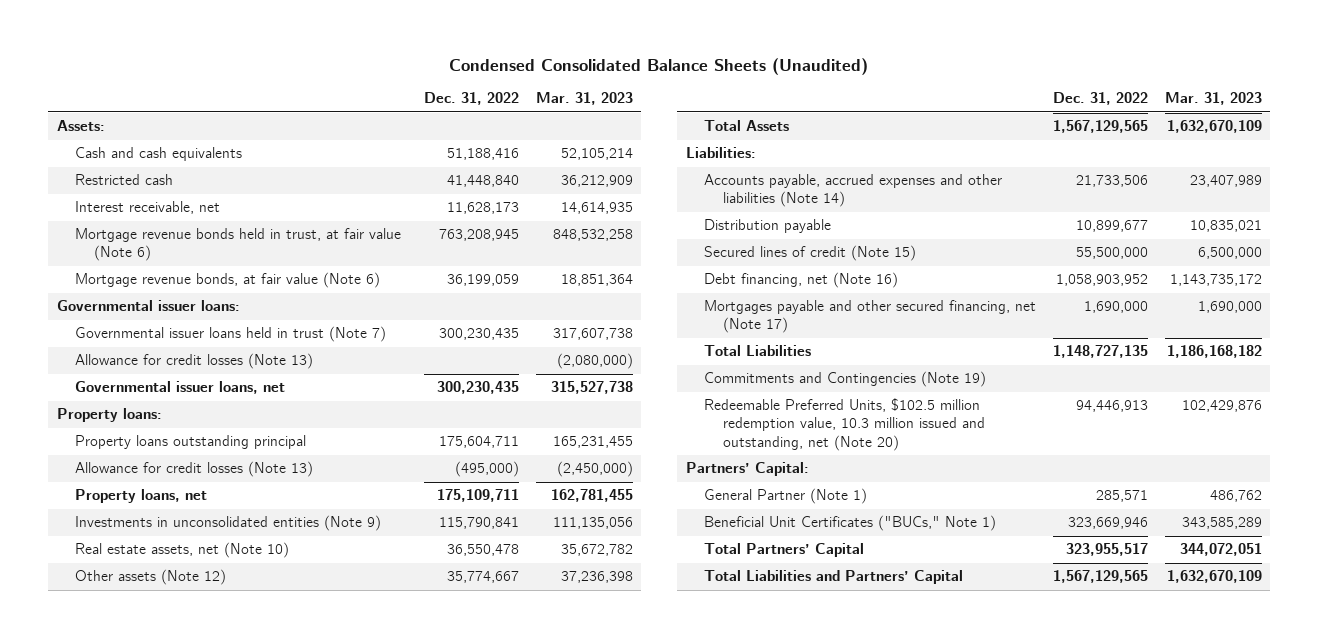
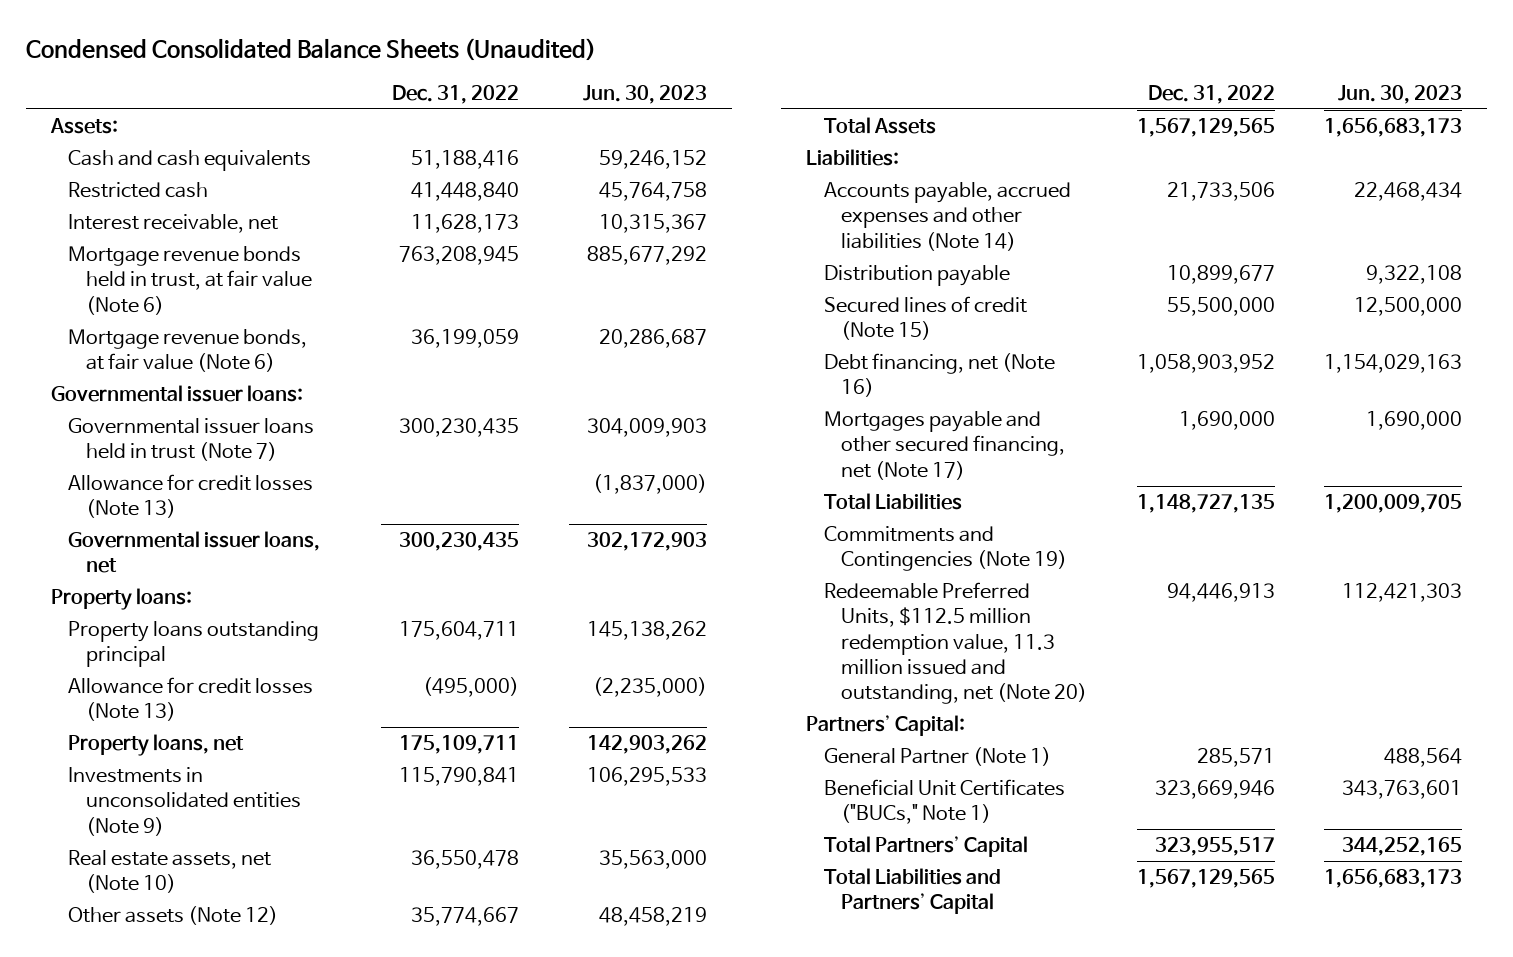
[535,92,633,106] Mar. 31, 2023 -> none
none -> [583,84,708,104] Jun. 30, 2023
[704,398,986,451] Redeemable Preferred Units, $102.5 million redemption value, 10.3 million issued and outstanding, net (Note 20) -> [823,582,1087,704] Redeemable Preferred Units, $112.5 million redemption value, 11.3 million issued and outstanding, net (Note 20)

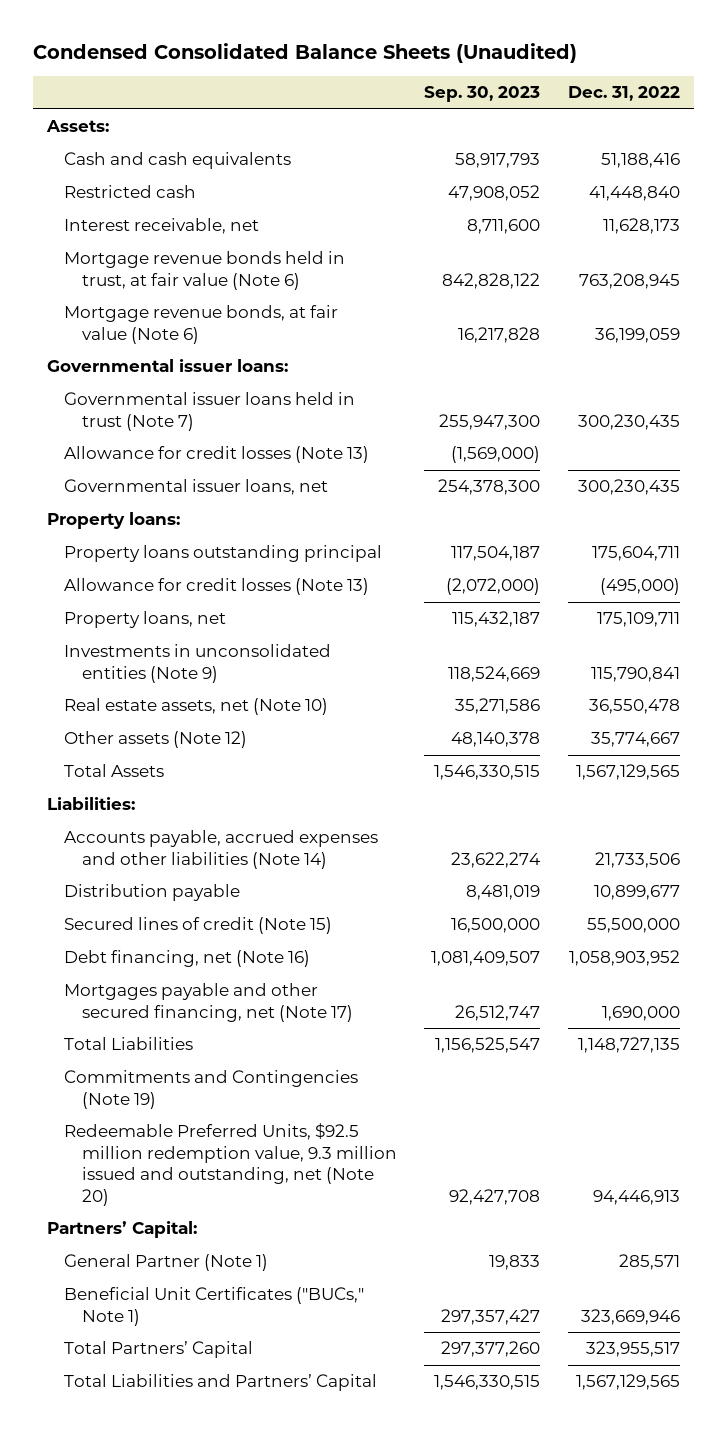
[583,84,708,104] Jun. 30, 2023 -> none
none -> [424,86,541,103] Sep. 30, 2023
[823,582,1087,704] Redeemable Preferred Units, $112.5 million redemption value, 11.3 million issued and outstanding, net (Note 20) -> [64,1123,397,1207] Redeemable Preferred Units, $92.5 million redemption value, 9.3 million issued and outstanding, net (Note 20)

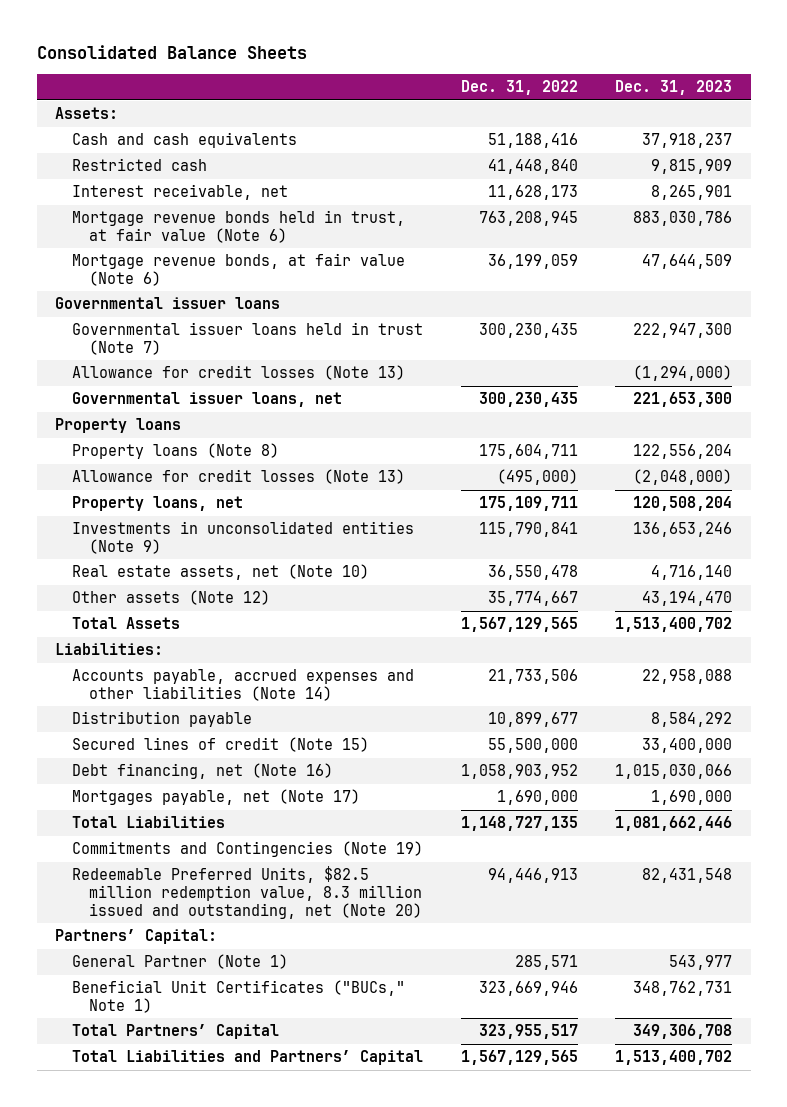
[33,43,578,64] Condensed Consolidated Balance Sheets (Unaudited) -> [36,45,307,60] Consolidated Balance Sheets
[424,86,541,103] Sep. 30, 2023 -> none
none -> [615,80,733,96] Dec. 31, 2023
[47,359,289,373] Governmental issuer loans: -> [55,297,281,310] Governmental issuer loans
[47,512,181,530] Property loans: -> [55,418,182,434] Property loans
[64,545,383,563] Property loans outstanding principal -> [72,443,280,460] Property loans (Note 8)
[64,983,353,1022] Mortgages payable and other secured financing, net (Note 17) -> [72,789,361,806] Mortgages payable, net (Note 17)
[64,1123,397,1207] Redeemable Preferred Units, $92.5 million redemption value, 9.3 million issued and outstanding, net (Note 20) -> [72,866,422,920] Redeemable Preferred Units, $82.5 million redemption value, 8.3 million issued and outstanding, net (Note 20)

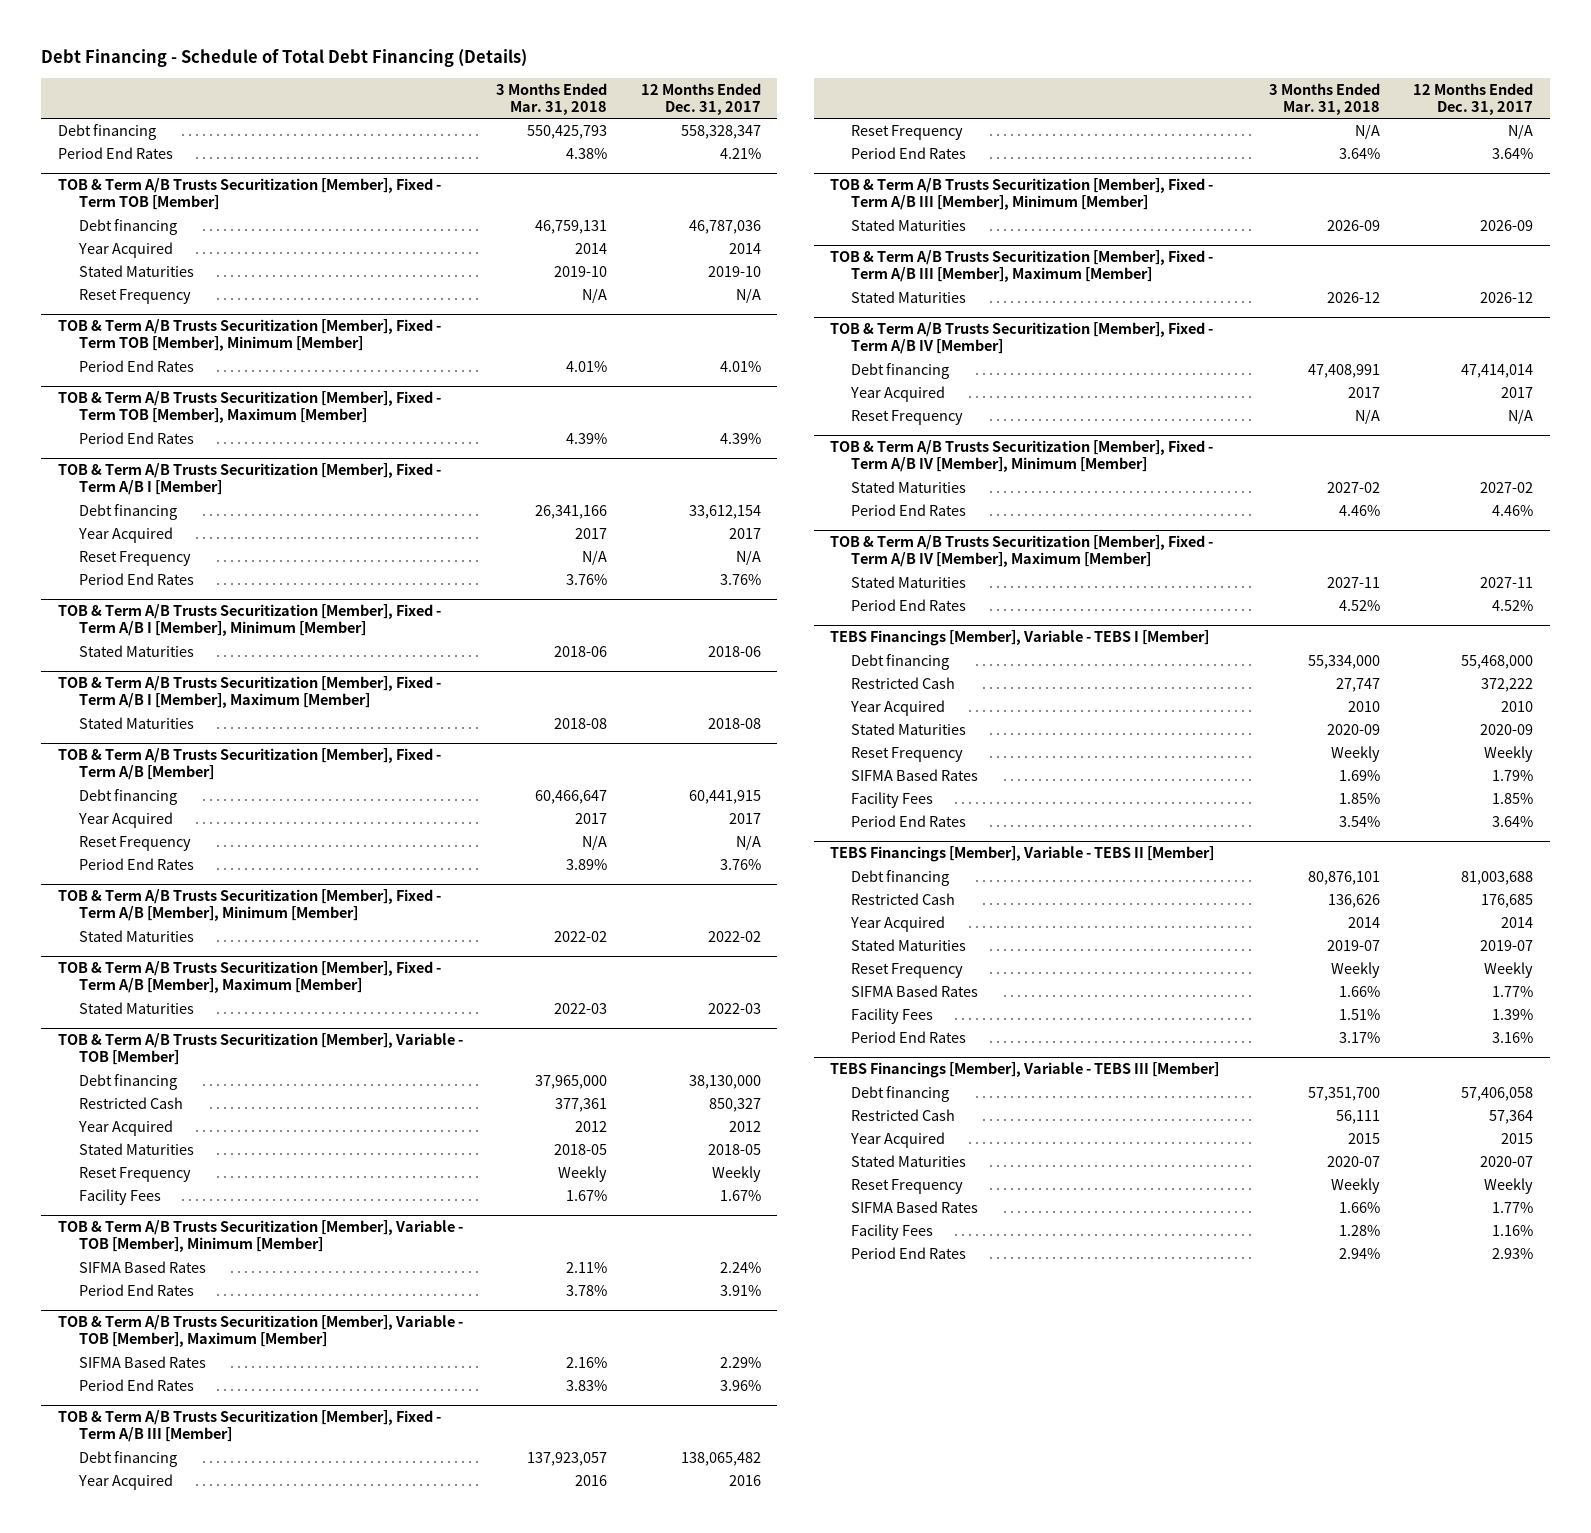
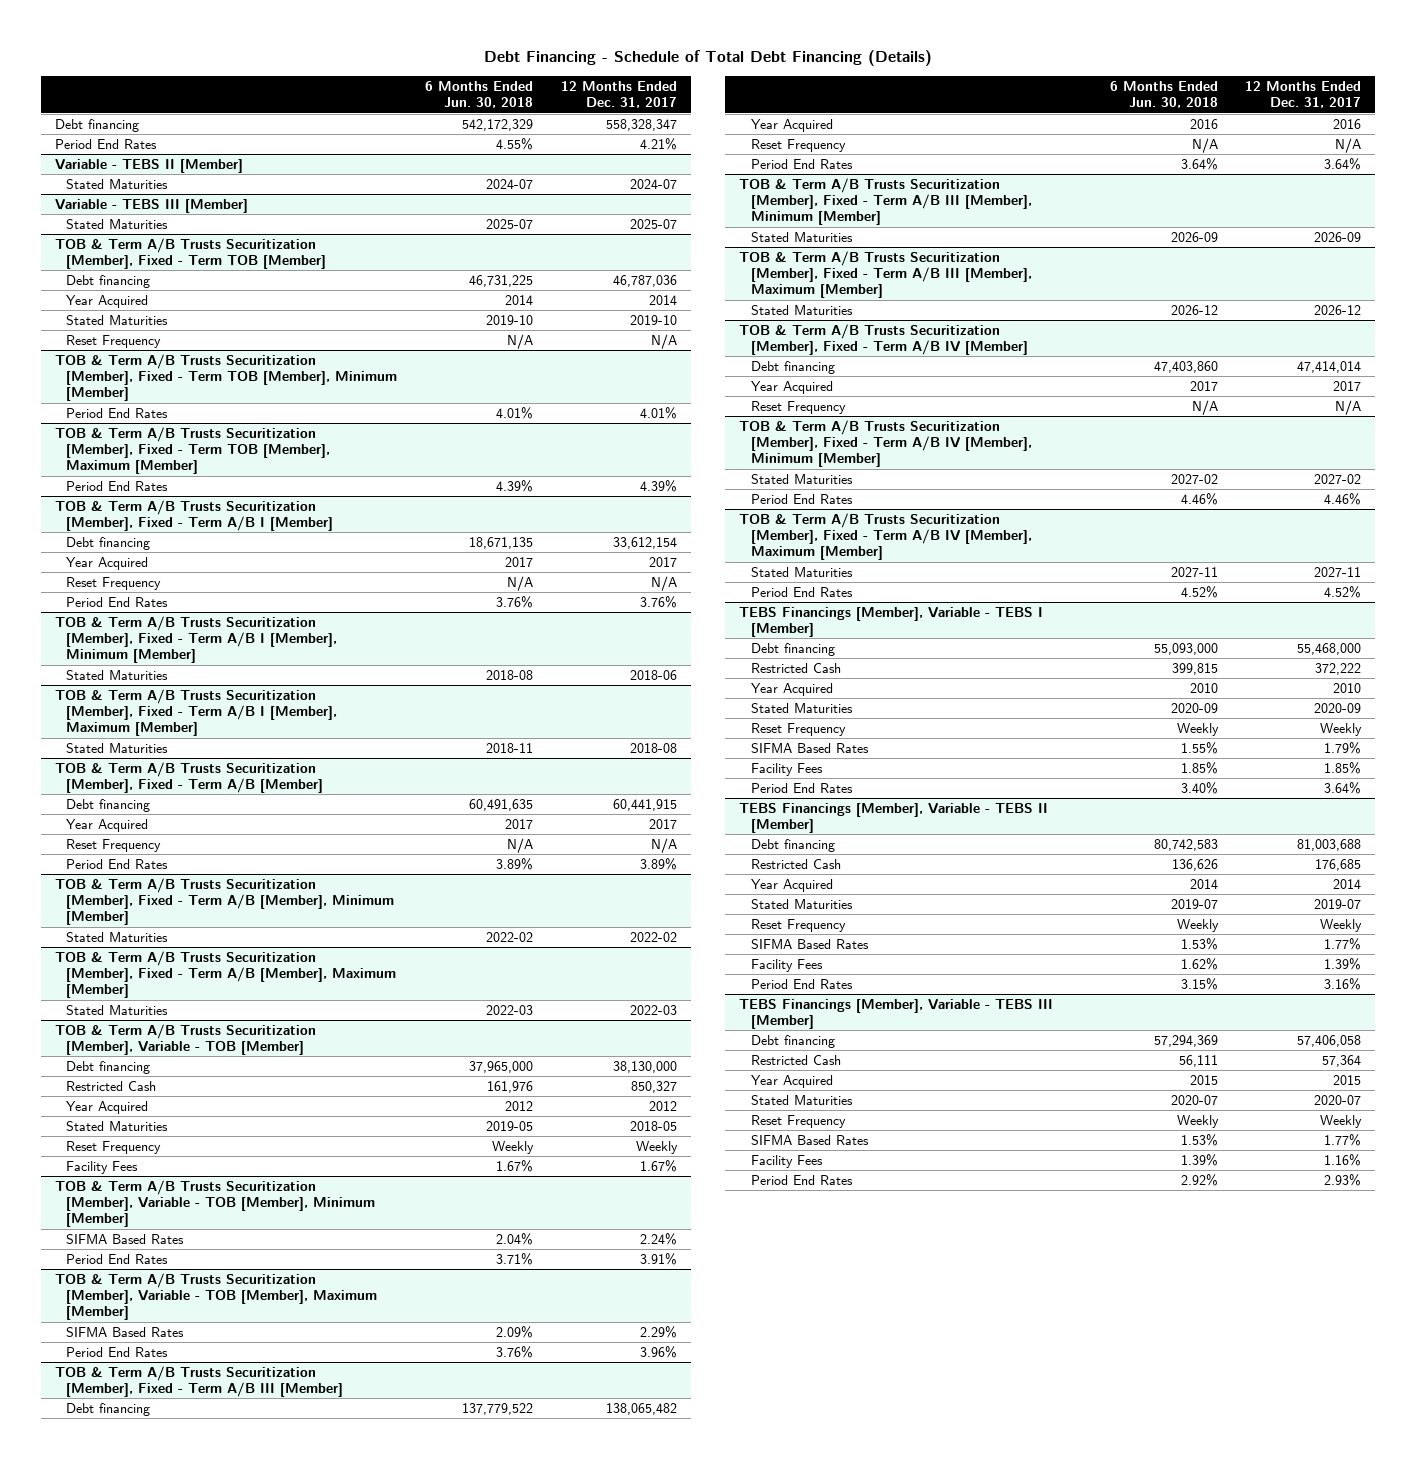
[496,83,608,115] 3 Months Ended Mar. 31, 2018 -> none
none -> [425,81,534,109] 6 Months Ended Jun. 30, 2018
none -> [54,158,243,173] Variable - TEBS II [Member]
none -> [66,178,169,189] Stated Maturities
none -> [54,198,248,213] Variable - TEBS III [Member]
none -> [66,218,169,229] Stated Maturities
[719,859,761,871] 3.76% -> [639,857,677,870] 3.89%

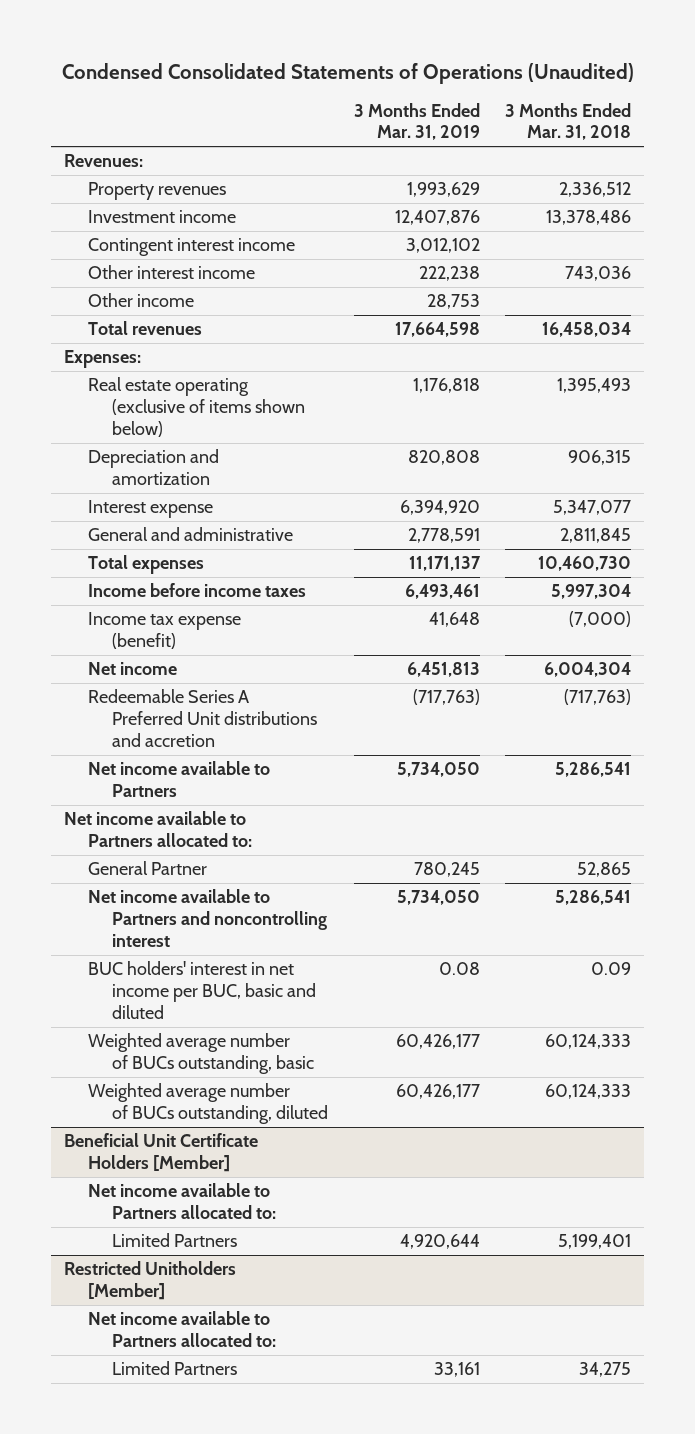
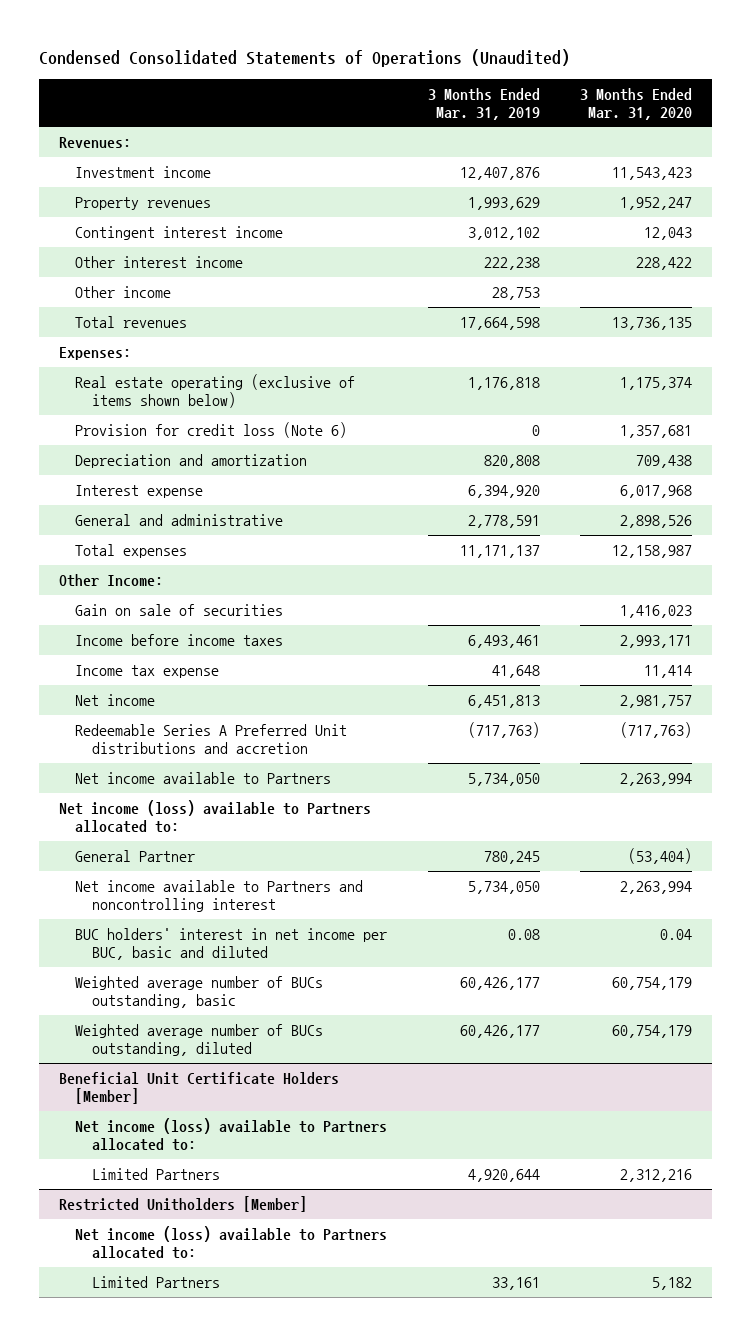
[505,102,632,141] 3 Months Ended Mar. 31, 2018 -> none
none -> [579,87,692,120] 3 Months Ended Mar. 31, 2020
[88,182,227,201] Property revenues -> [75,196,212,210] Property revenues
none -> [75,421,348,438] Provision for credit loss (Note 6)
none -> [58,573,163,587] Other Income:
none -> [75,603,284,616] Gain on sale of securities
[88,612,242,650] Income tax expense (benefit) -> [75,664,220,678] Income tax expense
[63,811,253,848] Net income available to Partners allocated to: -> [58,799,371,833] Net income (loss) available to Partners allocated to:
[88,1183,277,1220] Net income available to Partners allocated to: -> [75,1117,388,1151] Net income (loss) available to Partners allocated to:
[88,1311,277,1348] Net income available to Partners allocated to: -> [75,1225,388,1259] Net income (loss) available to Partners allocated to:

